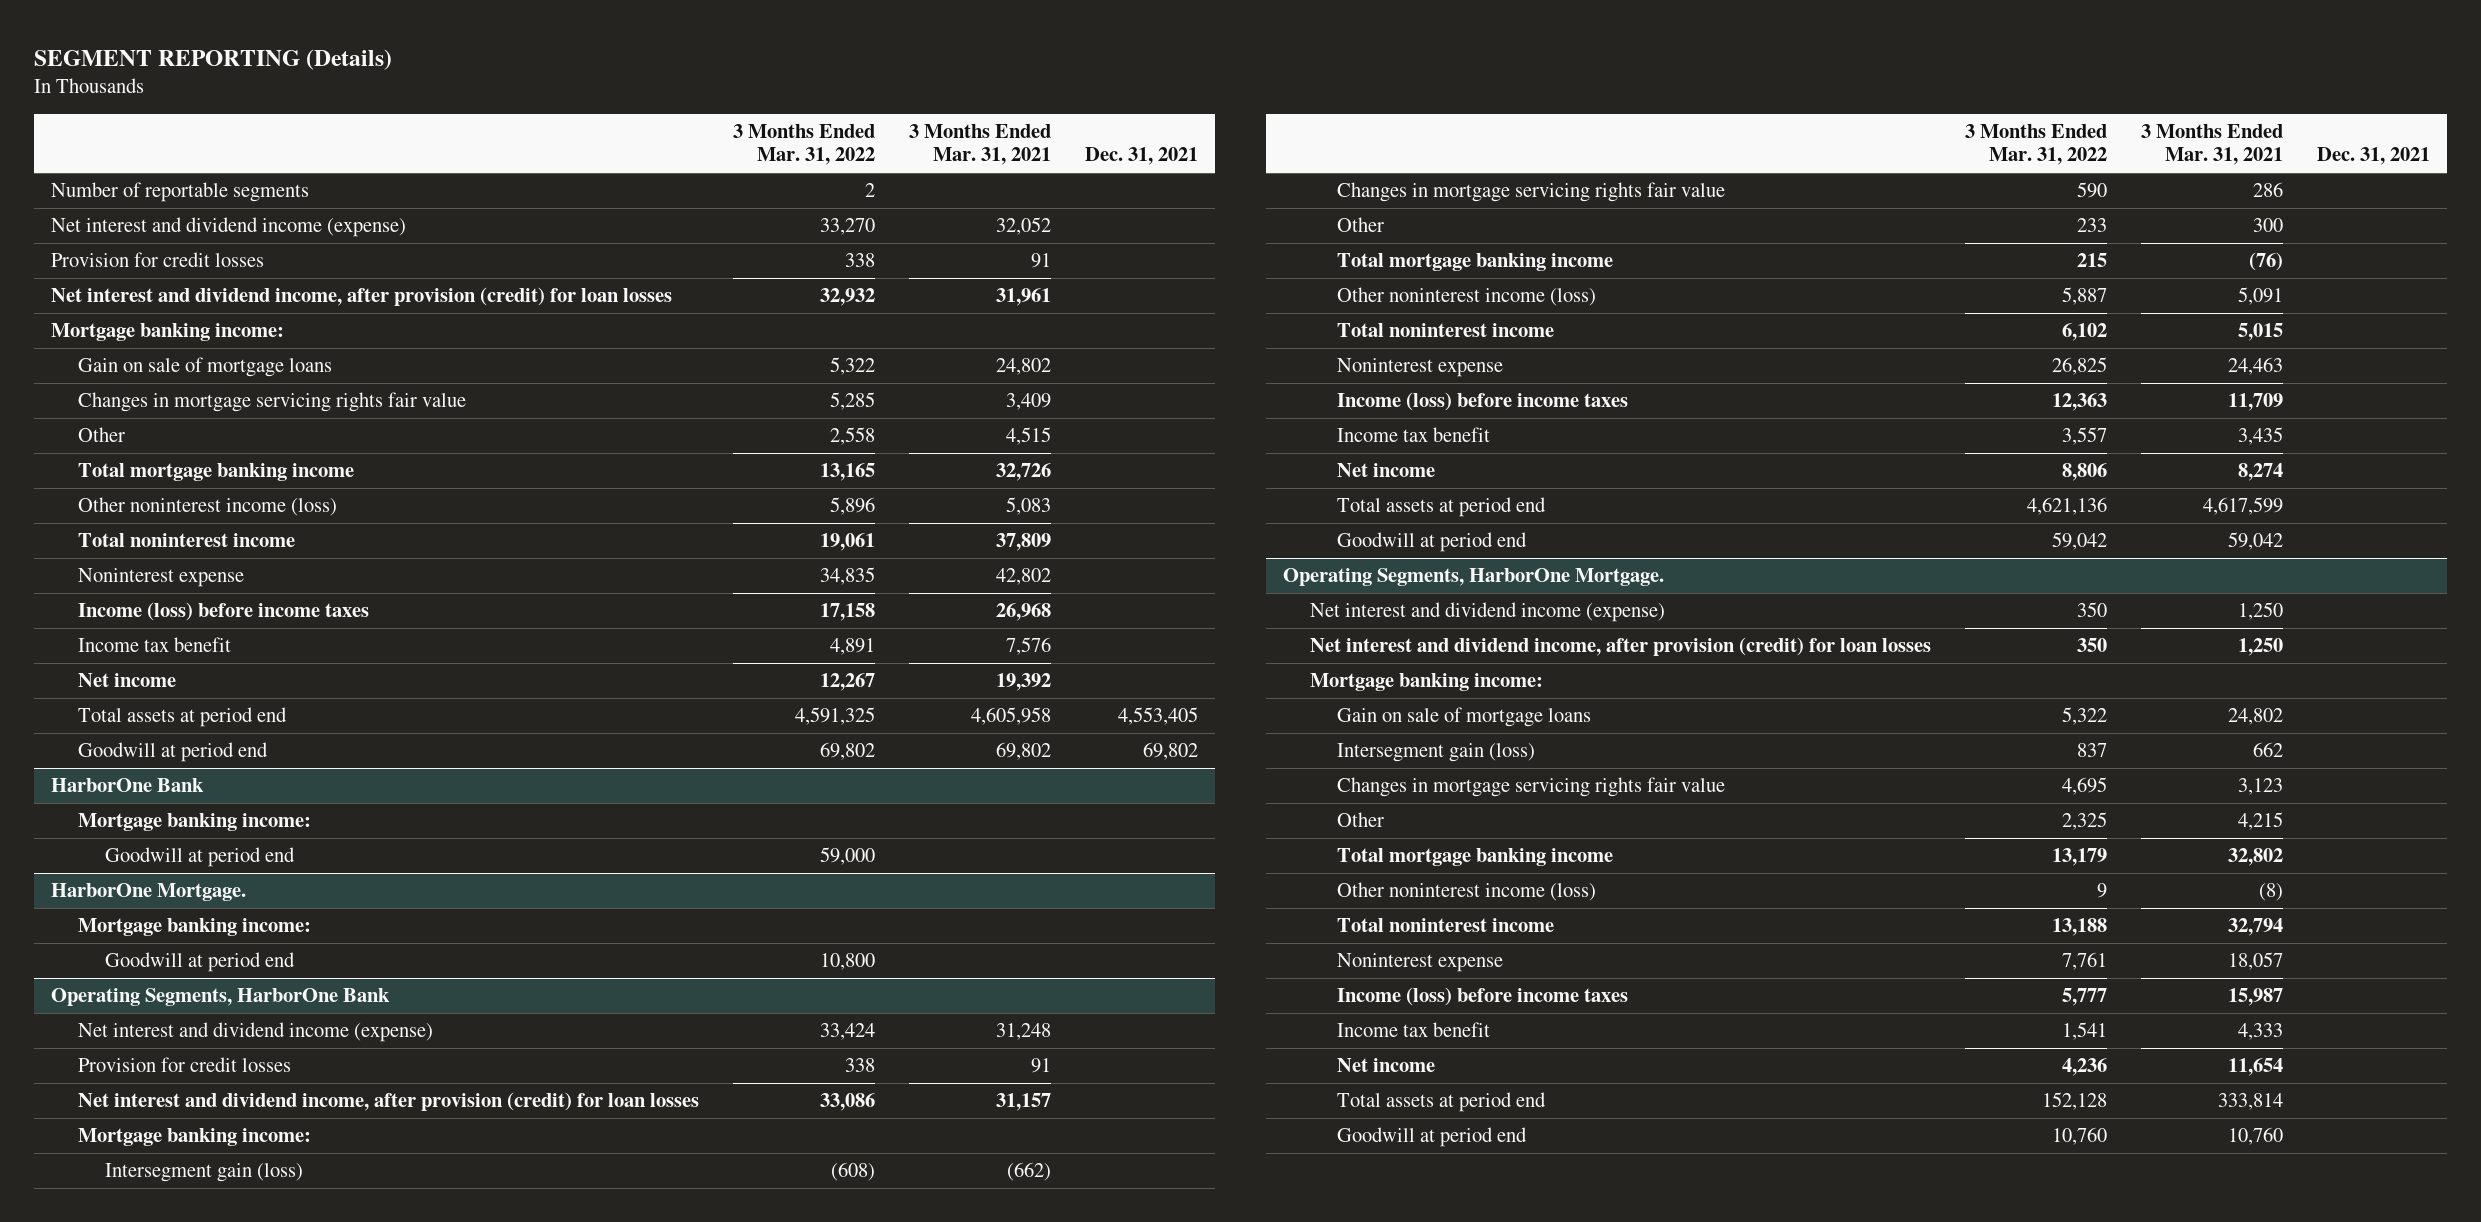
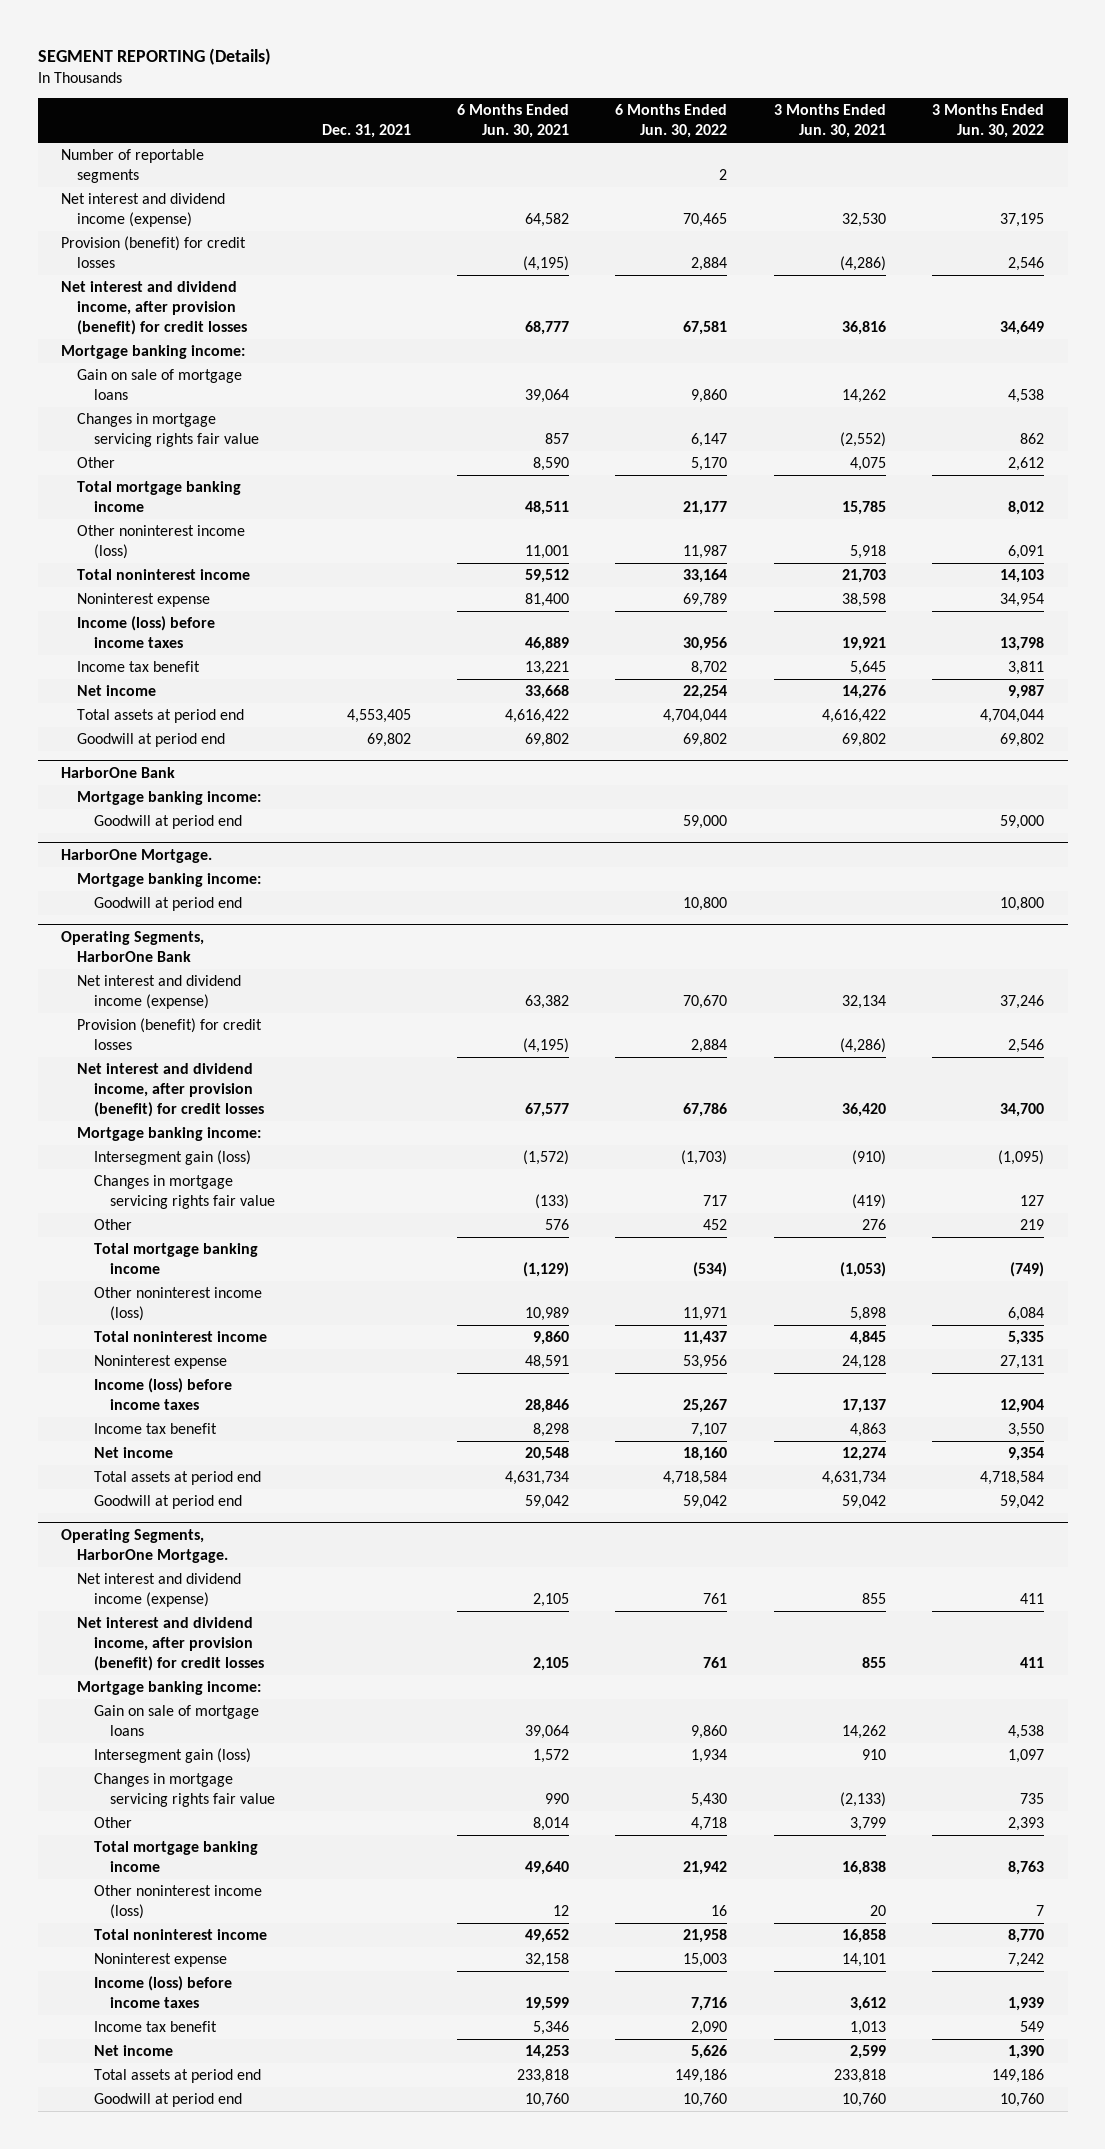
[733,123,876,166] 3 Months Ended Mar. 31, 2022 -> none
[909,123,1052,166] 3 Months Ended Mar. 31, 2021 -> none
none -> [456,104,569,139] 6 Months Ended Jun. 30, 2021
none -> [615,104,728,139] 6 Months Ended Jun. 30, 2022
none -> [773,104,886,139] 3 Months Ended Jun. 30, 2021
none -> [932,104,1045,139] 3 Months Ended Jun. 30, 2022
[51,252,265,268] Provision for credit losses -> [60,236,246,268] Provision (benefit) for credit losses
[51,287,673,307] Net interest and dividend income, after provision (credit) for loan losses -> [60,281,248,335] Net interest and dividend income, after provision (benefit) for credit losses
[78,1057,292,1073] Provision for credit losses -> [77,1018,263,1050] Provision (benefit) for credit losses
[78,1092,700,1112] Net interest and dividend income, after provision (credit) for loan losses -> [77,1063,264,1117] Net interest and dividend income, after provision (benefit) for credit losses
[1309,637,1931,657] Net interest and dividend income, after provision (credit) for loan losses -> [77,1617,264,1671] Net interest and dividend income, after provision (benefit) for credit losses

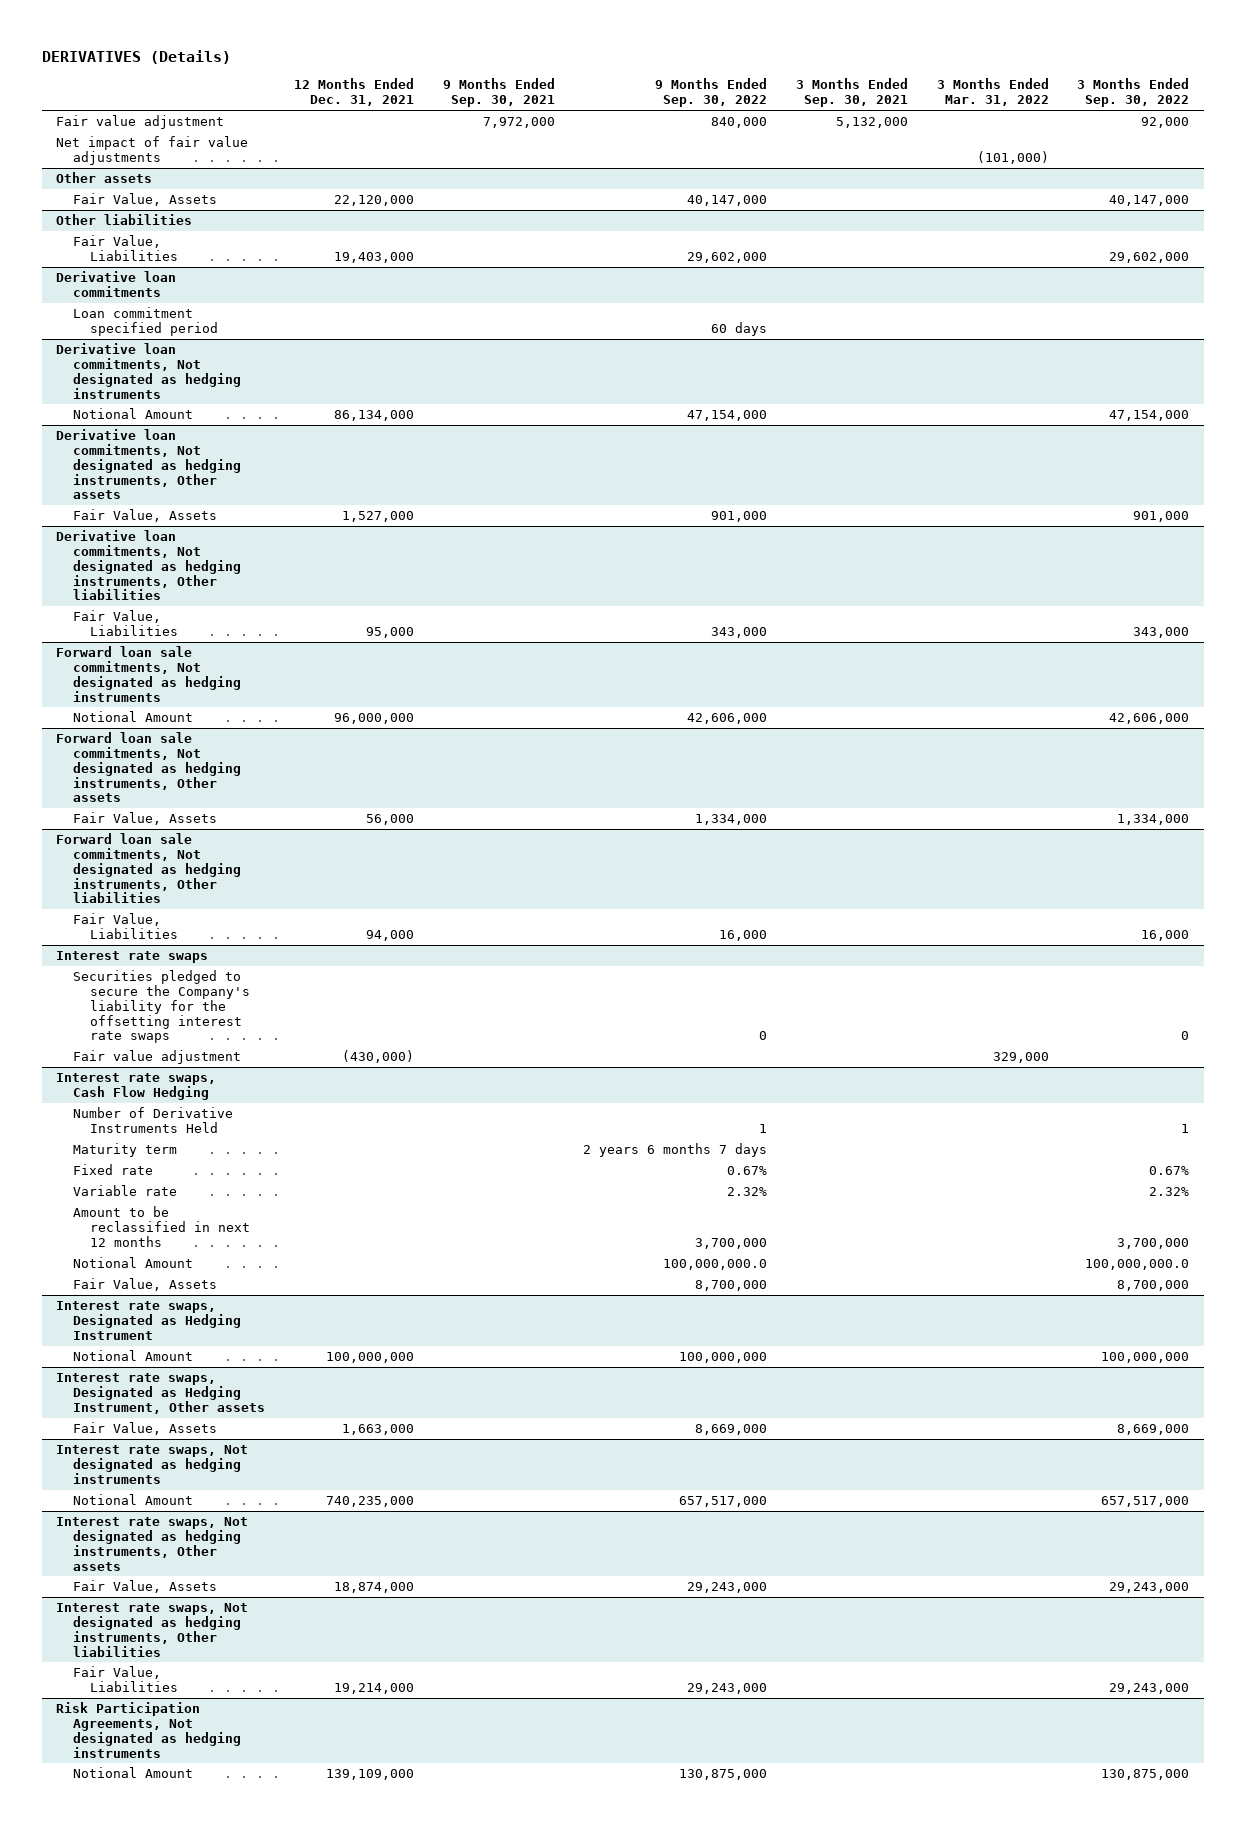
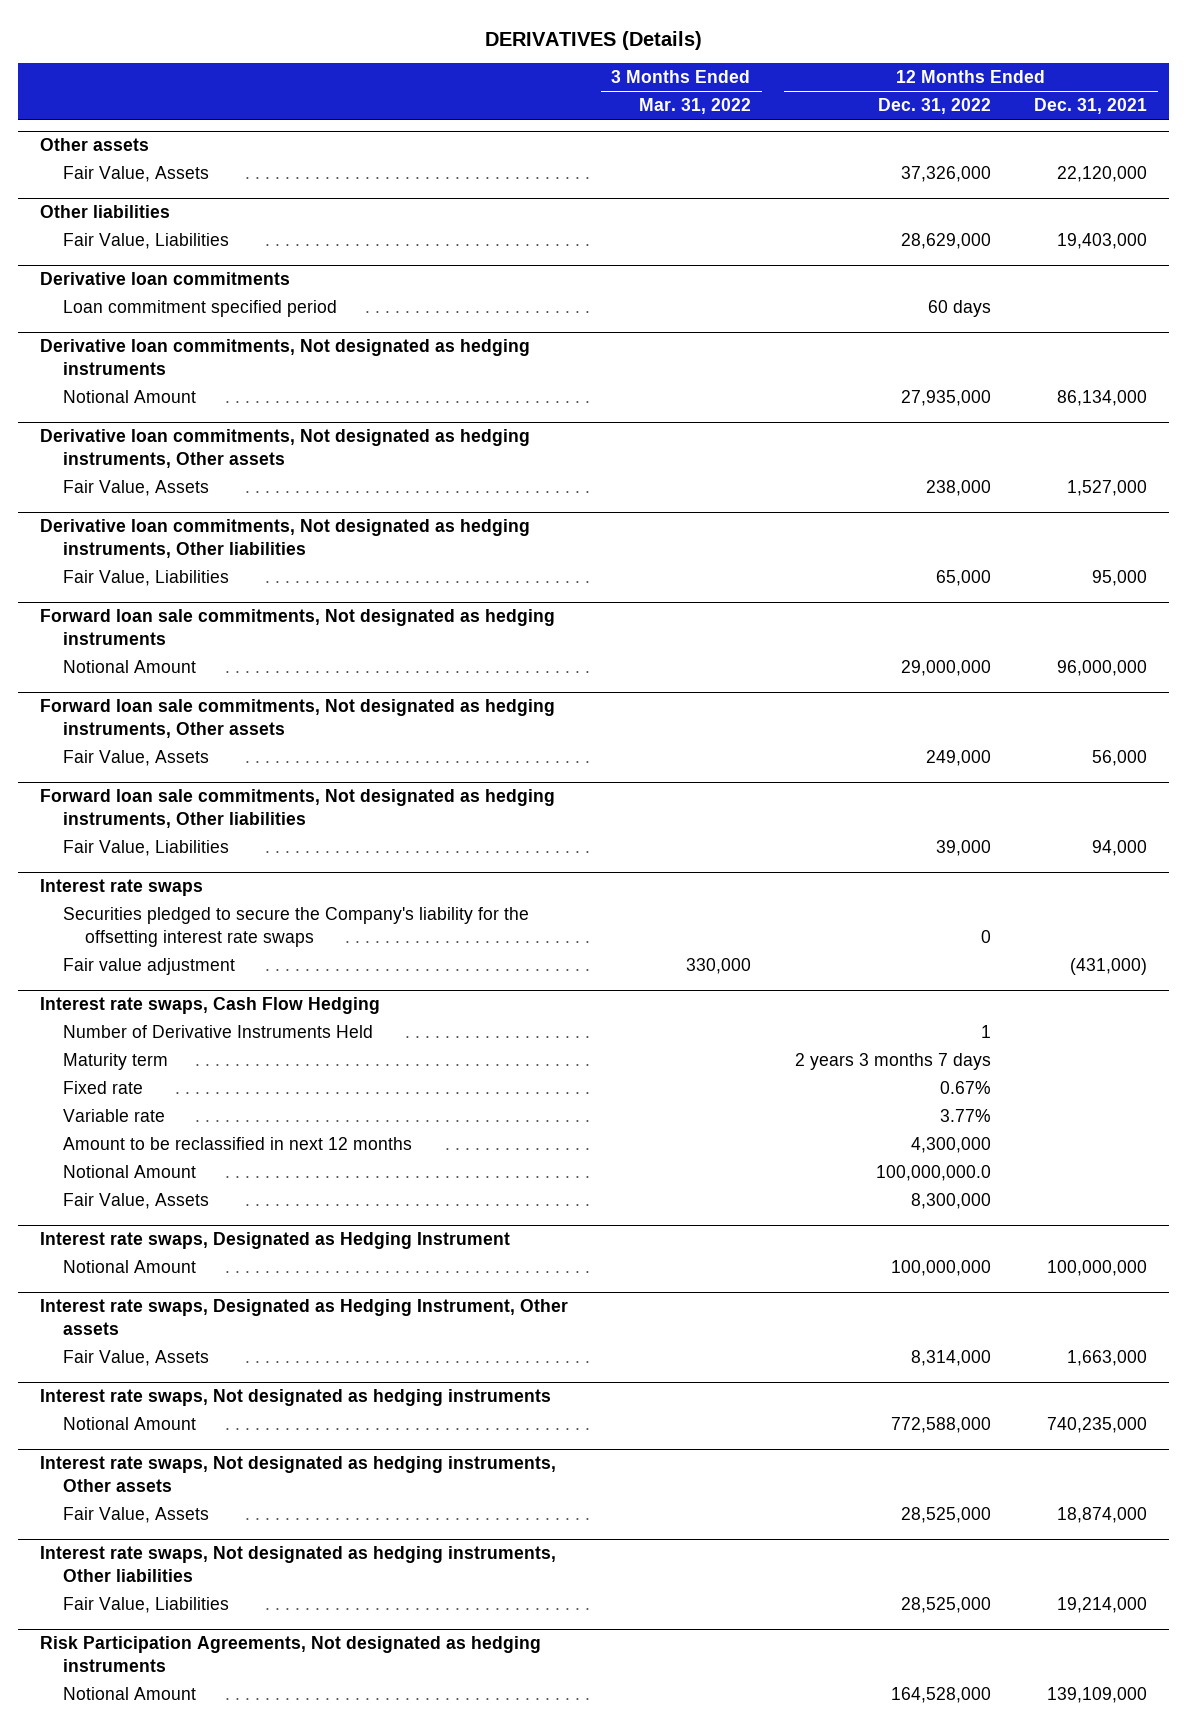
[442,78,555,108] 9 Months Ended Sep. 30, 2021 -> none
[655,78,768,108] 9 Months Ended Sep. 30, 2022 -> none
[796,78,909,108] 3 Months Ended Sep. 30, 2021 -> none
[1077,78,1190,108] 3 Months Ended Sep. 30, 2022 -> none
none -> [877,98,991,115] Dec. 31, 2022
[56,115,225,130] Fair value adjustment -> none
[56,136,249,165] Net impact of fair value adjustments -> none
[342,1050,415,1064] (430,000) -> [1070,958,1148,976] (431,000)
[992,1052,1049,1064] 329,000 -> [685,958,751,975] 330,000

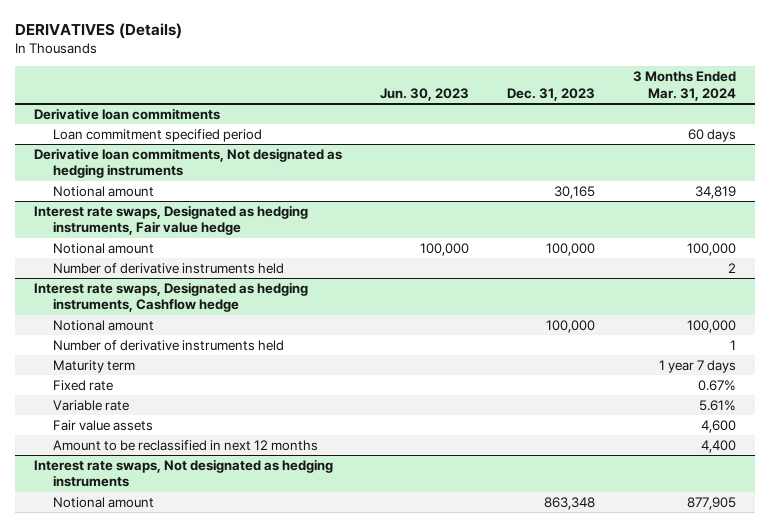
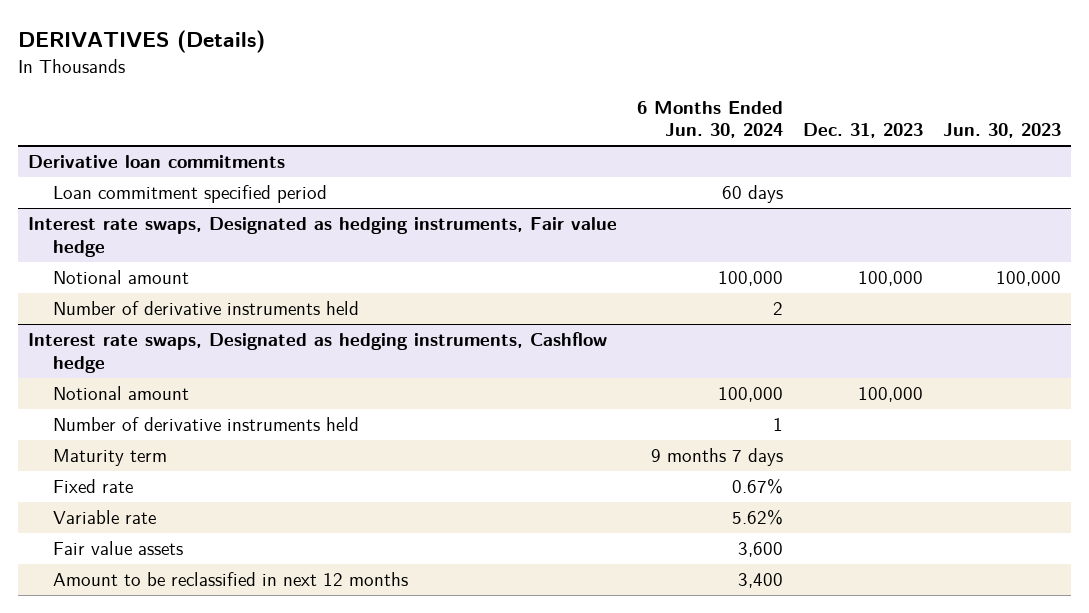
[633,71,737,101] 3 Months Ended Mar. 31, 2024 -> none
none -> [637,100,784,139] 6 Months Ended Jun. 30, 2024
[33,147,342,179] Derivative loan commitments, Not designated as hedging instruments -> none
[53,185,155,197] Notional amount -> none
[33,458,333,488] Interest rate swaps, Not designated as hedging instruments -> none
[53,496,155,508] Notional amount -> none

